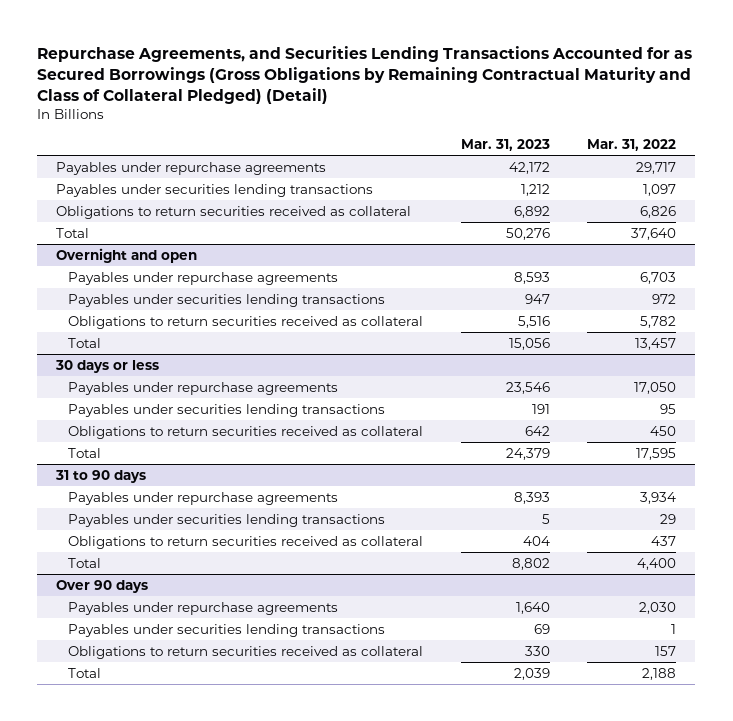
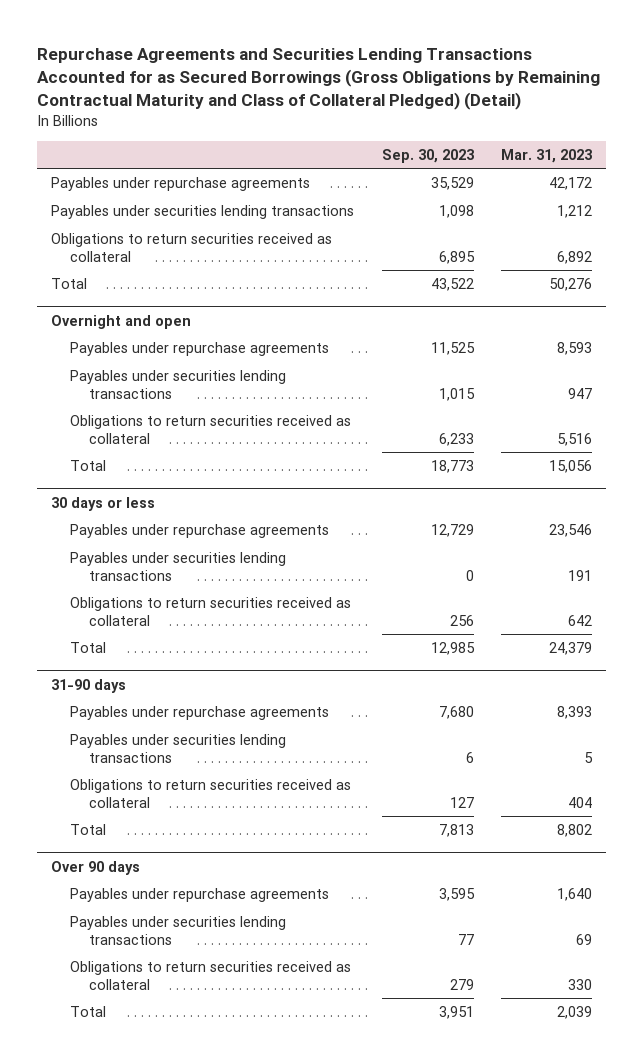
[37,45,693,105] Repurchase Agreements, and Securities Lending Transactions Accounted for as Secured Borrowings (Gross Obligations by Remaining Contractual Maturity and Class of Collateral Pledged) (Detail) -> [37,48,601,110] Repurchase Agreements and Securities Lending Transactions Accounted for as Secured Borrowings (Gross Obligations by Remaining Contractual Maturity and Class of Collateral Pledged) (Detail)
[587,139,677,152] Mar. 31, 2022 -> none
none -> [381,148,474,163] Sep. 30, 2023
[55,469,147,483] 31 to 90 days -> [51,678,127,693] 31-90 days

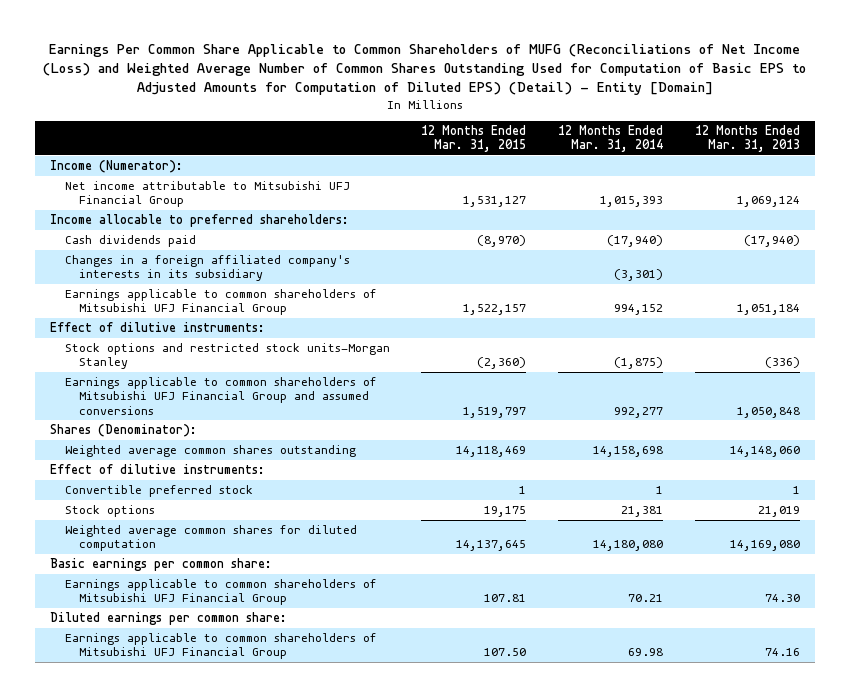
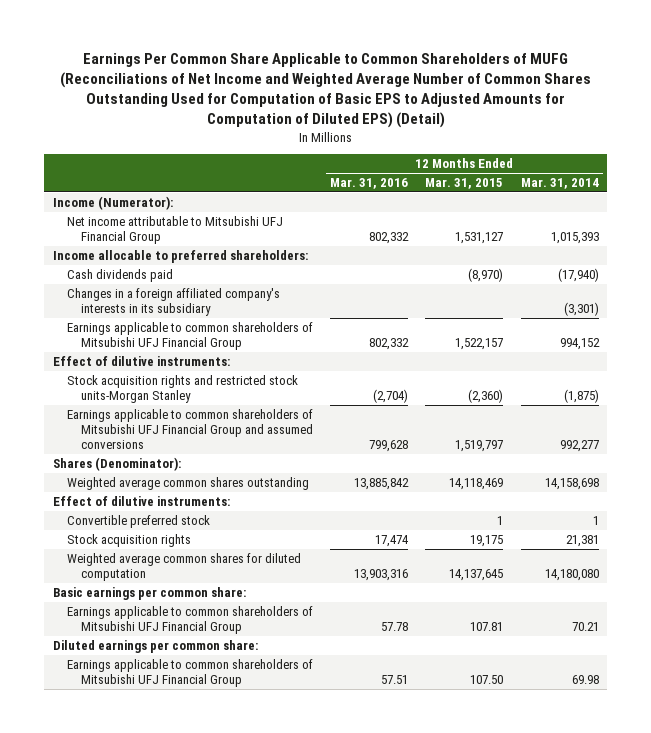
[42,43,806,95] Earnings Per Common Share Applicable to Common Shareholders of MUFG (Reconciliations of Net Income (Loss) and Weighted Average Number of Common Shares Outstanding Used for Computation of Basic EPS to Adjusted Amounts for Computation of Diluted EPS) (Detail) - Entity [Domain] -> [59,53,591,129] Earnings Per Common Share Applicable to Common Shareholders of MUFG (Reconciliations of Net Income and Weighted Average Number of Common Shares Outstanding Used for Computation of Basic EPS to Adjusted Amounts for Computation of Diluted EPS) (Detail)
[694,124,800,153] 12 Months Ended Mar. 31, 2013 -> none
none -> [330,178,409,190] Mar. 31, 2016
[64,343,390,370] Stock options and restricted stock units-Morgan Stanley -> [66,374,298,404] Stock acquisition rights and restricted stock units-Morgan Stanley
[64,505,155,518] Stock options -> [66,533,191,547] Stock acquisition rights

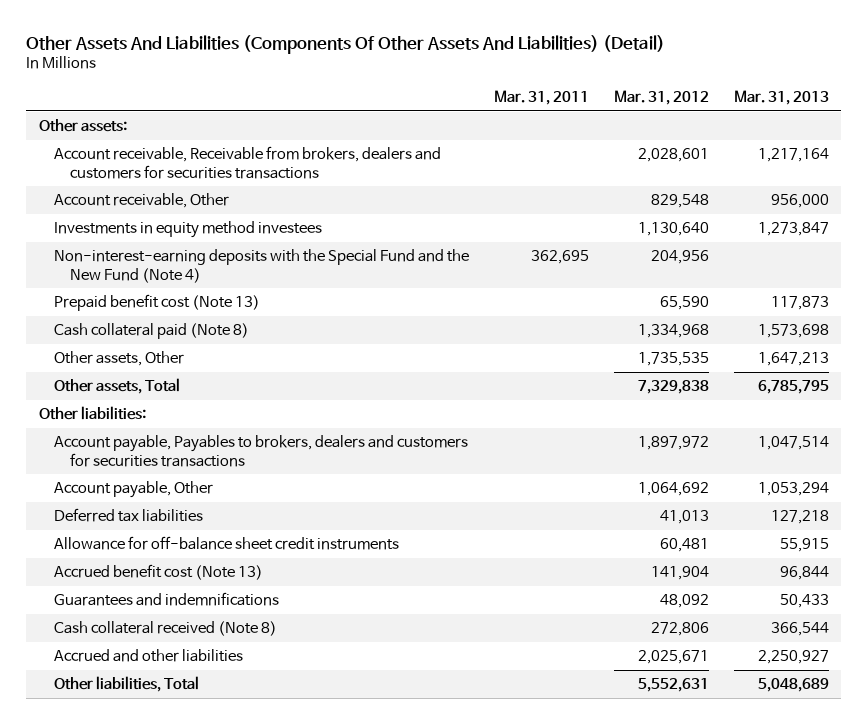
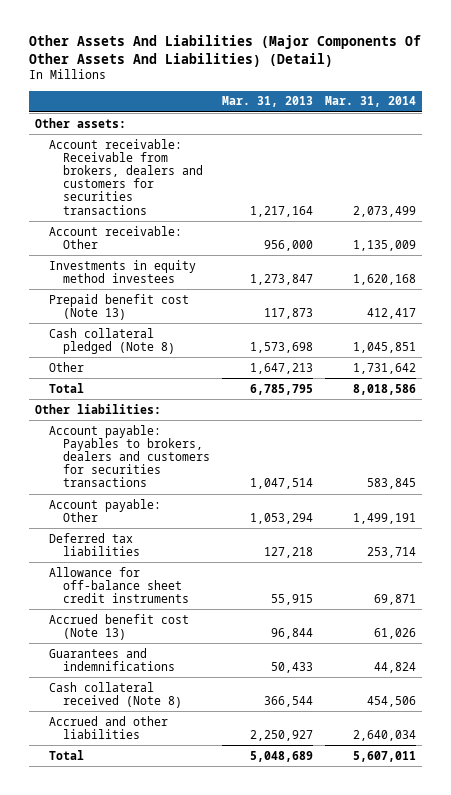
[26,34,666,54] Other Assets And Liabilities (Components Of Other Assets And Liabilities) (Detail) -> [28,35,421,68] Other Assets And Liabilities (Major Components Of Other Assets And Liabilities) (Detail)
[494,89,590,105] Mar. 31, 2011 -> none
[613,89,709,105] Mar. 31, 2012 -> none
none -> [325,96,417,108] Mar. 31, 2014
[54,146,442,179] Account receivable, Receivable from brokers, dealers and customers for securities transactions -> [48,138,204,215] Account receivable: Receivable from brokers, dealers and customers for securities transactions
[54,193,230,209] Account receivable, Other -> [48,225,182,249] Account receivable: Other
[54,249,470,283] Non-interest-earning deposits with the Special Fund and the New Fund (Note 4) -> none
[54,323,250,340] Cash collateral paid (Note 8) -> [48,327,176,354] Cash collateral pledged (Note 8)
[54,351,185,367] Other assets, Other -> [48,361,84,372] Other
[54,378,181,395] Other assets, Total -> [48,382,84,393] Total
[54,435,469,467] Account payable, Payables to brokers, dealers and customers for securities transactions -> [48,424,211,488] Account payable: Payables to brokers, dealers and customers for securities transactions
[54,481,214,499] Account payable, Other -> [48,498,161,522] Account payable: Other
[54,676,200,693] Other liabilities, Total -> [48,749,84,760] Total

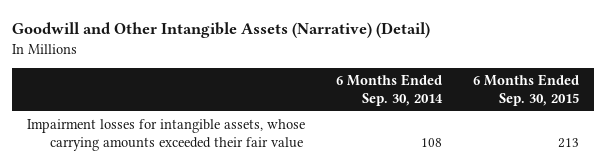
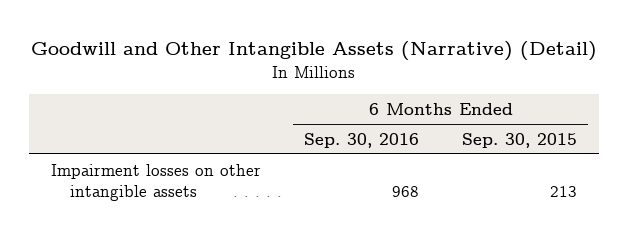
[336,73,444,106] 6 Months Ended Sep. 30, 2014 -> none
none -> [303,132,419,148] Sep. 30, 2016
[27,118,306,152] Impairment losses for intangible assets, whose carrying amounts exceeded their fair value -> [50,163,261,202] Impairment losses on other intangible assets

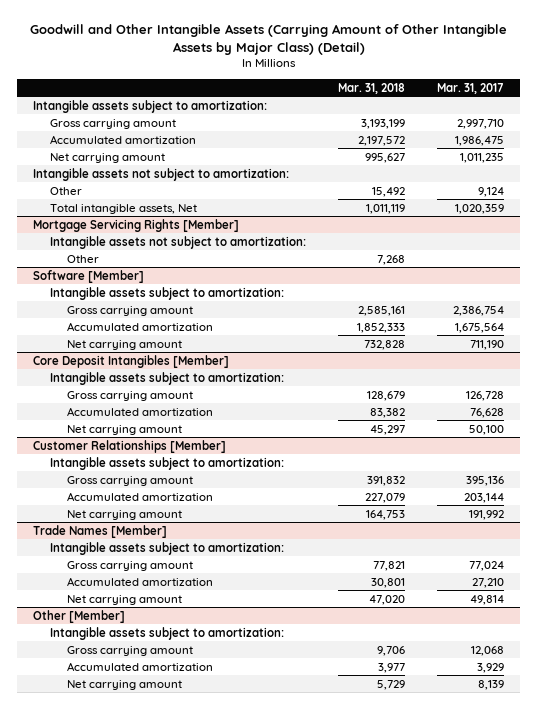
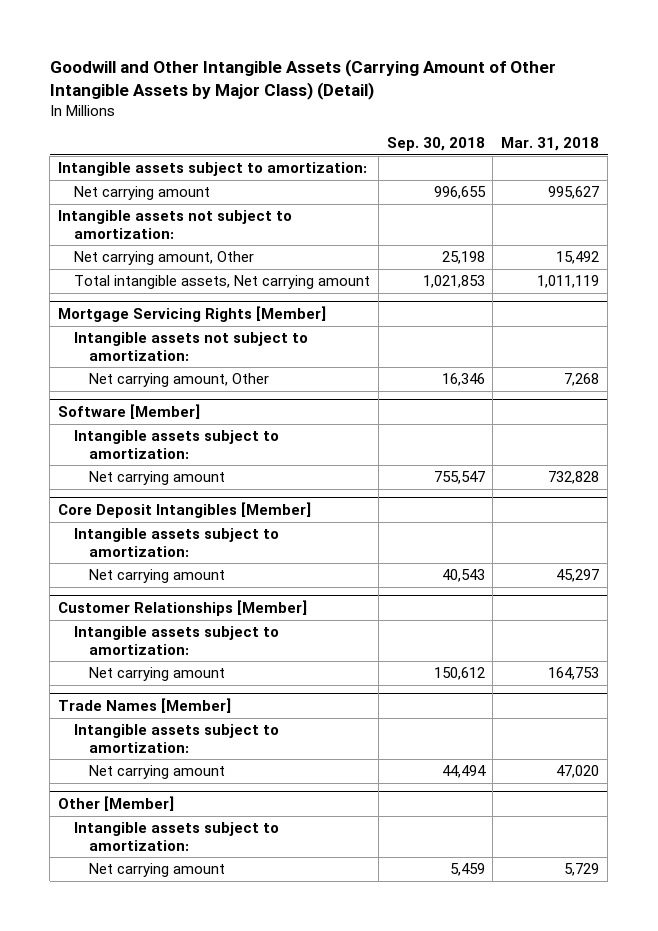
[437,82,505,94] Mar. 31, 2017 -> none
none -> [386,137,485,152] Sep. 30, 2018
[49,118,176,129] Gross carrying amount -> none
[49,134,196,144] Accumulated amortization -> none
[49,186,82,195] Other -> [73,251,254,266] Net carrying amount, Other
[49,203,197,214] Total intangible assets, Net -> [73,275,370,290] Total intangible assets, Net carrying amount
[66,254,99,263] Other -> [89,373,270,388] Net carrying amount, Other
[66,305,193,316] Gross carrying amount -> none
[66,321,213,331] Accumulated amortization -> none
[66,390,193,401] Gross carrying amount -> none
[66,406,213,416] Accumulated amortization -> none
[66,475,193,486] Gross carrying amount -> none
[66,491,213,501] Accumulated amortization -> none
[66,560,193,571] Gross carrying amount -> none
[66,576,213,586] Accumulated amortization -> none
[66,645,193,656] Gross carrying amount -> none
[66,661,213,671] Accumulated amortization -> none

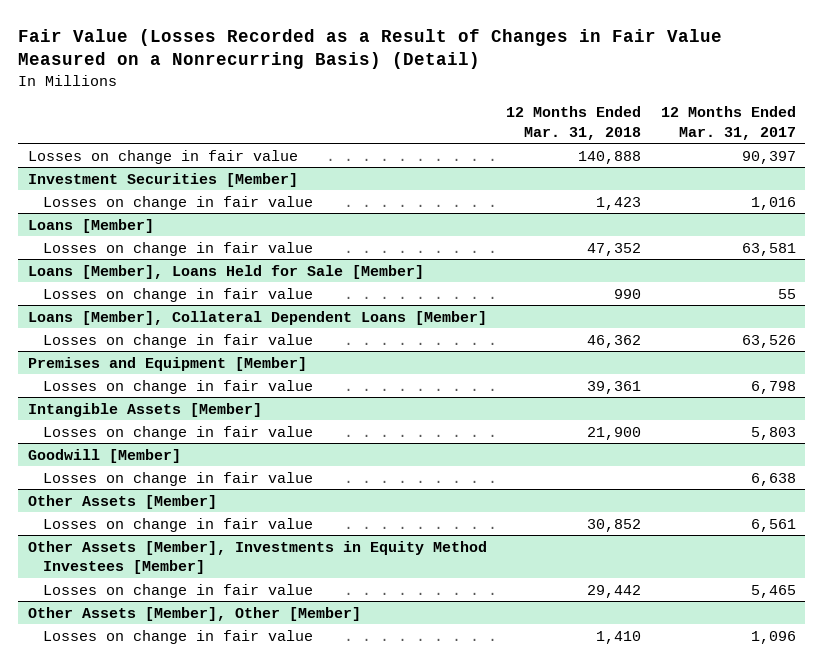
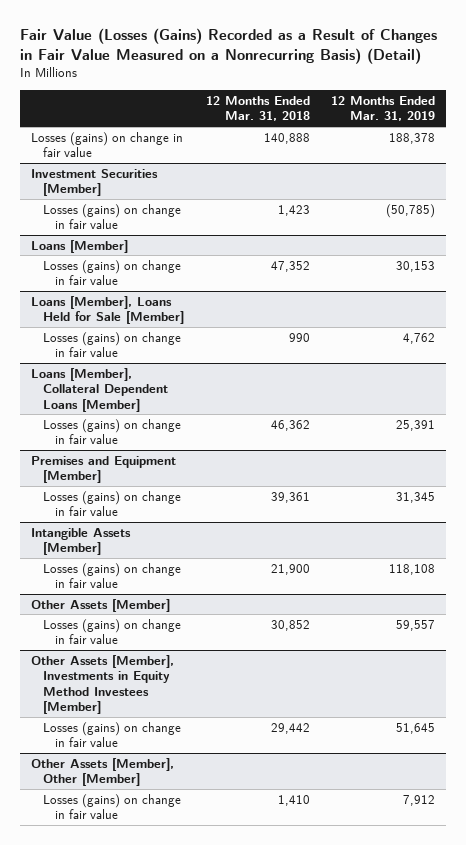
[18,28,723,70] Fair Value (Losses Recorded as a Result of Changes in Fair Value Measured on a Nonrecurring Basis) (Detail) -> [20,28,438,65] Fair Value (Losses (Gains) Recorded as a Result of Changes in Fair Value Measured on a Nonrecurring Basis) (Detail)
[660,106,796,140] 12 Months Ended Mar. 31, 2017 -> none
none -> [331,95,436,122] 12 Months Ended Mar. 31, 2019
[28,149,299,164] Losses on change in fair value -> [30,131,183,158] Losses (gains) on change in fair value
[43,195,314,210] Losses on change in fair value -> [43,203,182,230] Losses (gains) on change in fair value
[43,241,314,256] Losses on change in fair value -> [43,259,182,286] Losses (gains) on change in fair value
[43,287,314,302] Losses on change in fair value -> [43,331,182,358] Losses (gains) on change in fair value
[43,333,314,348] Losses on change in fair value -> [43,418,182,445] Losses (gains) on change in fair value
[43,379,314,394] Losses on change in fair value -> [43,490,182,517] Losses (gains) on change in fair value
[28,448,182,463] Goodwill [Member] -> none
[43,471,314,486] Losses on change in fair value -> none
[43,425,314,440] Losses on change in fair value -> [43,562,182,589] Losses (gains) on change in fair value
[43,517,314,532] Losses on change in fair value -> [43,618,182,645] Losses (gains) on change in fair value
[43,583,314,598] Losses on change in fair value -> [43,721,182,748] Losses (gains) on change in fair value
[43,629,314,644] Losses on change in fair value -> [43,793,182,820] Losses (gains) on change in fair value

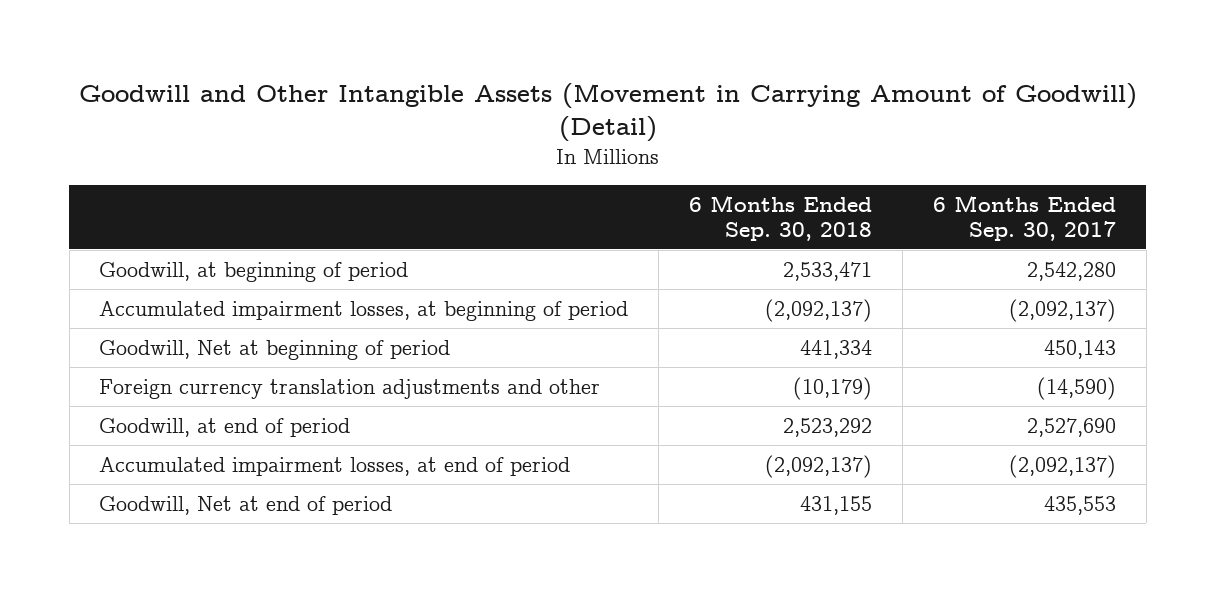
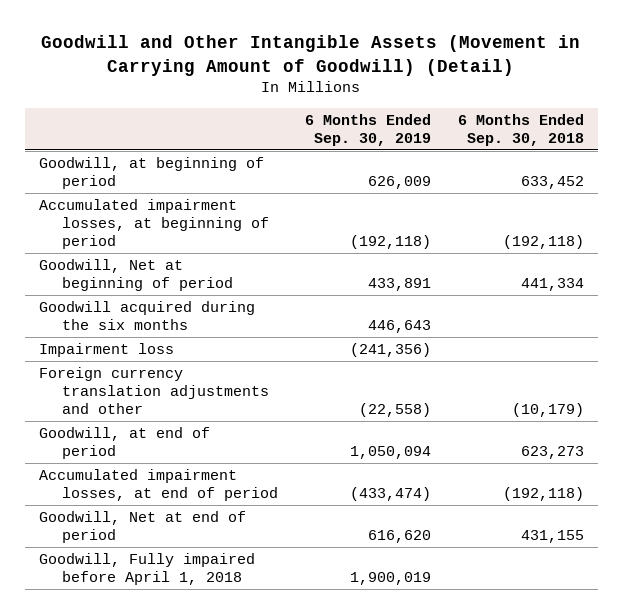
[932,195,1116,241] 6 Months Ended Sep. 30, 2017 -> none
none -> [305,113,432,146] 6 Months Ended Sep. 30, 2019
[783,261,873,281] 2,533,471 -> [521,176,585,190] 633,452
[765,298,873,322] (2,092,137) -> [503,235,585,250] (192,118)
none -> [38,300,255,331] Goodwill acquired during the six months
none -> [38,342,174,357] Impairment loss
[783,417,873,437] 2,523,292 -> [521,446,585,460] 623,273
[765,454,873,478] (2,092,137) -> [503,487,585,502] (192,118)
none -> [38,552,255,586] Goodwill, Fully impaired before April 1, 2018

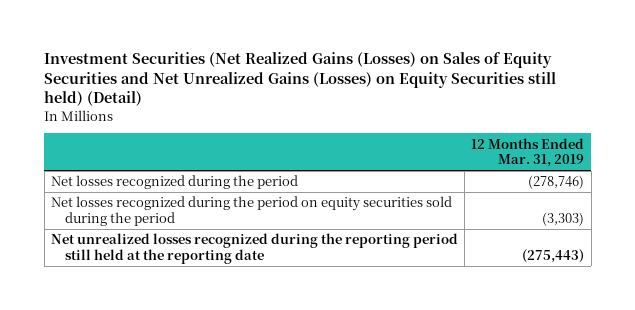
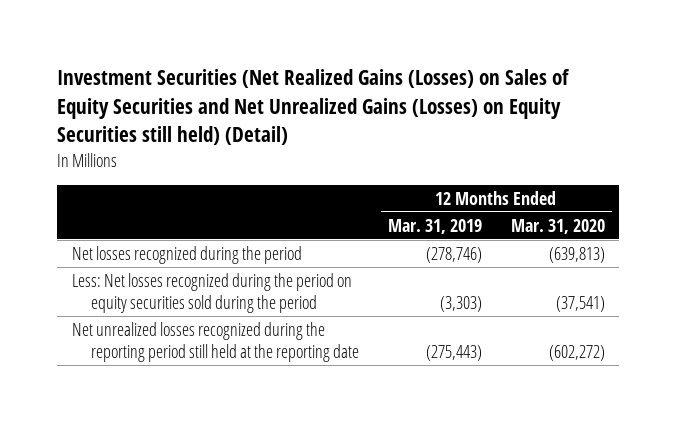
none -> [510,218,605,234] Mar. 31, 2020
[50,196,452,226] Net losses recognized during the period on equity securities sold during the period -> [71,272,352,314] Less: Net losses recognized during the period on equity securities sold during the period

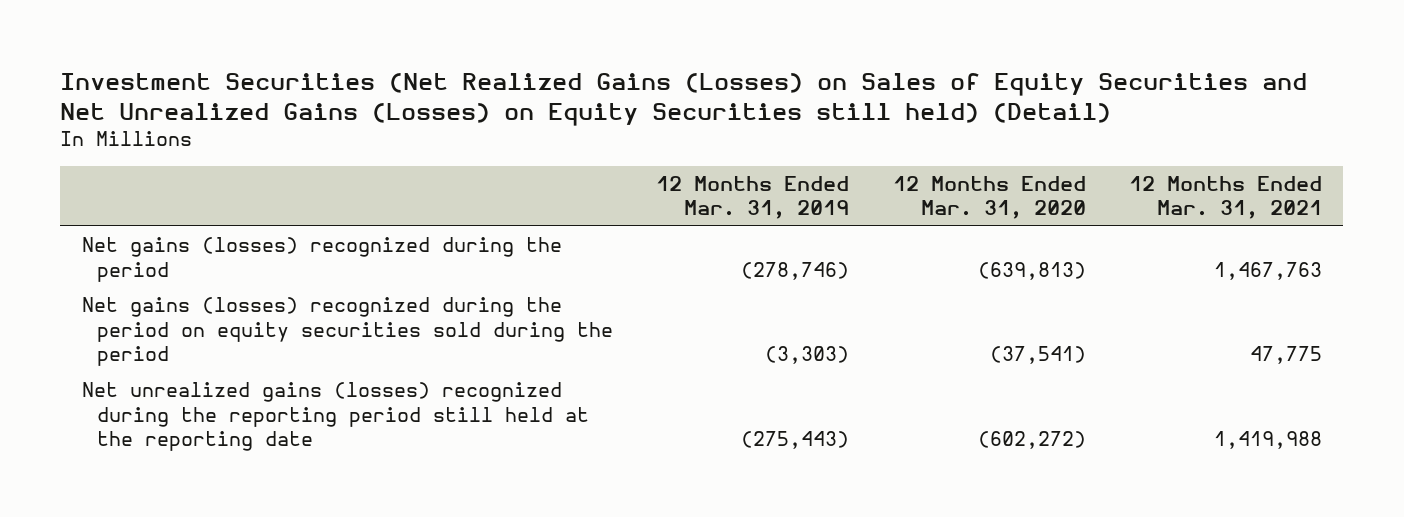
none -> [1128,175,1322,220] 12 Months Ended Mar. 31, 2021
[71,245,302,264] Net losses recognized during the period -> [81,237,562,282] Net gains (losses) recognized during the period
[71,272,352,314] Less: Net losses recognized during the period on equity securities sold during the period -> [81,297,614,367] Net gains (losses) recognized during the period on equity securities sold during the period
[71,321,360,363] Net unrealized losses recognized during the reporting period still held at the reporting date -> [81,382,590,452] Net unrealized gains (losses) recognized during the reporting period still held at the reporting date

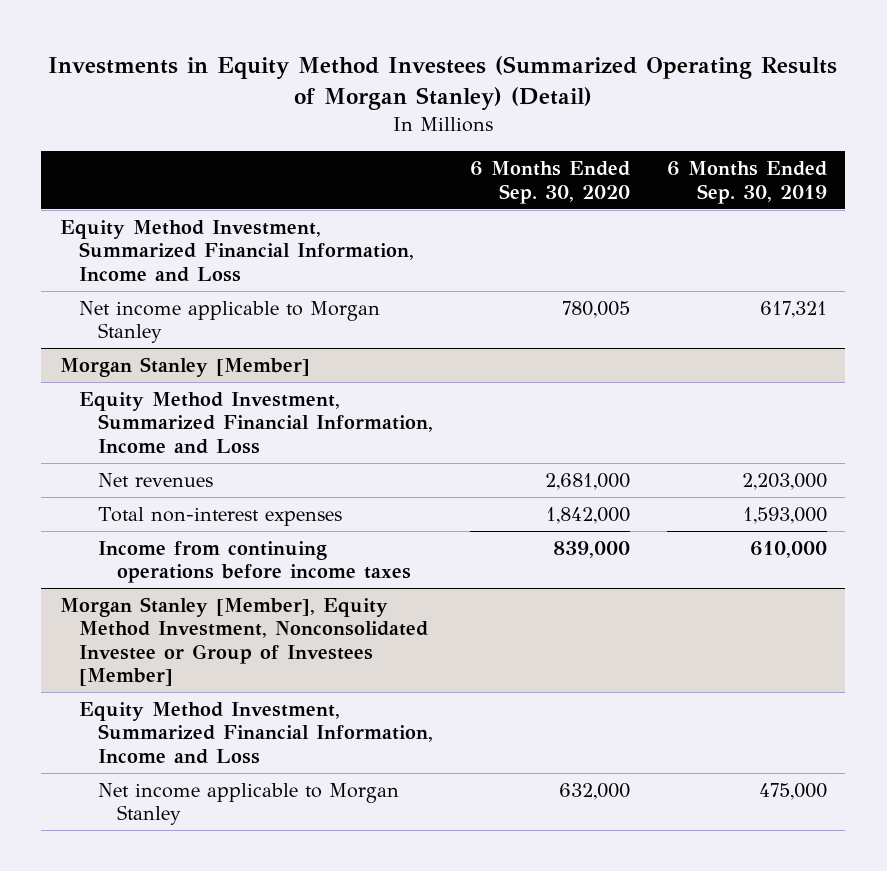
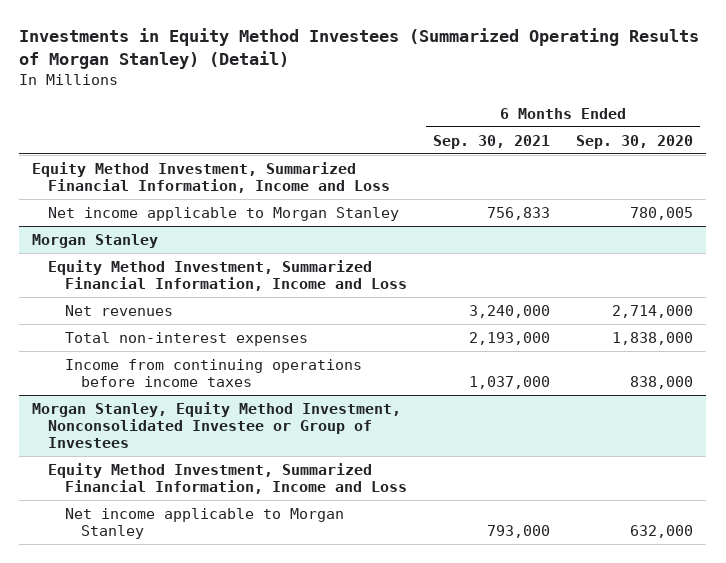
[666,161,827,204] 6 Months Ended Sep. 30, 2019 -> none
none -> [432,134,550,149] Sep. 30, 2021
[59,356,310,377] Morgan Stanley [Member] -> [32,233,159,248] Morgan Stanley
[544,472,630,490] 2,681,000 -> [612,304,694,318] 2,714,000
[545,506,630,524] 1,842,000 -> [612,331,694,345] 1,838,000
[552,540,630,558] 839,000 -> [630,375,694,389] 838,000
[59,596,428,687] Morgan Stanley [Member], Equity Method Investment, Nonconsolidated Investee or Group of Investees [Member] -> [32,401,402,449] Morgan Stanley, Equity Method Investment, Nonconsolidated Investee or Group of Investees

